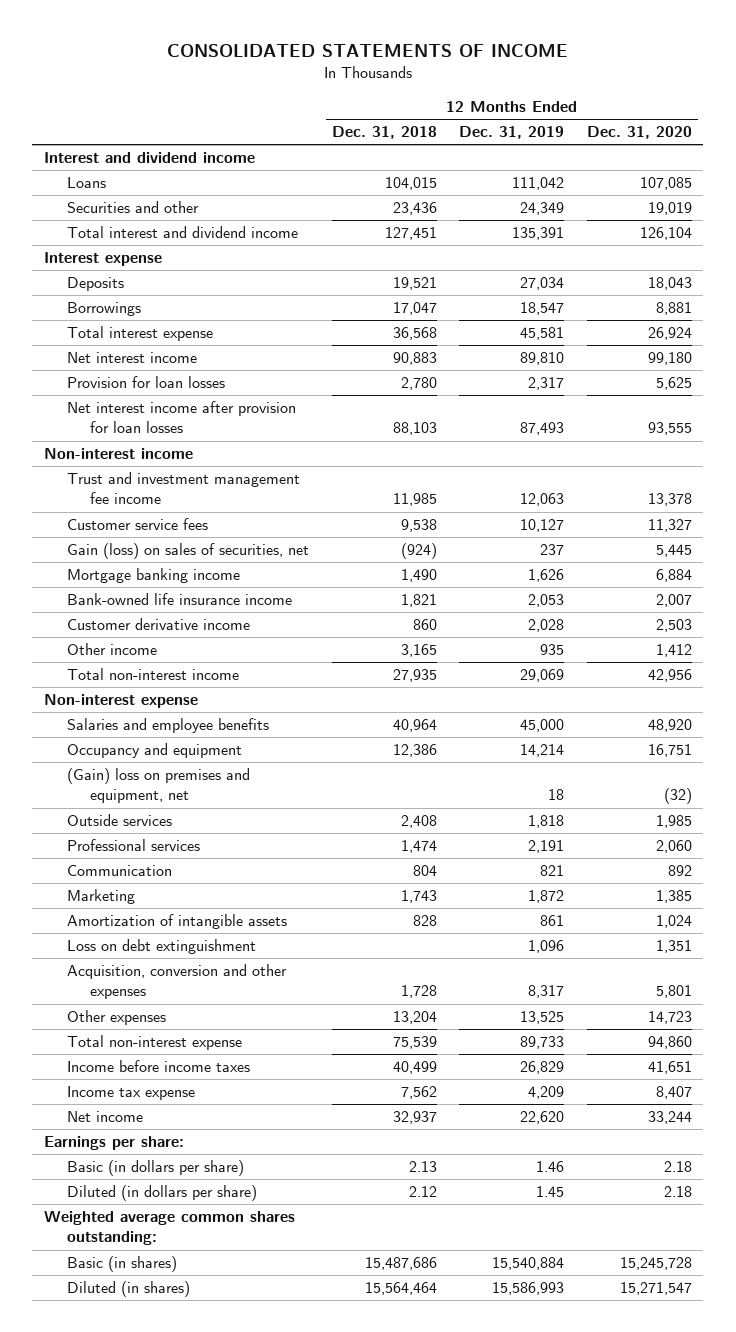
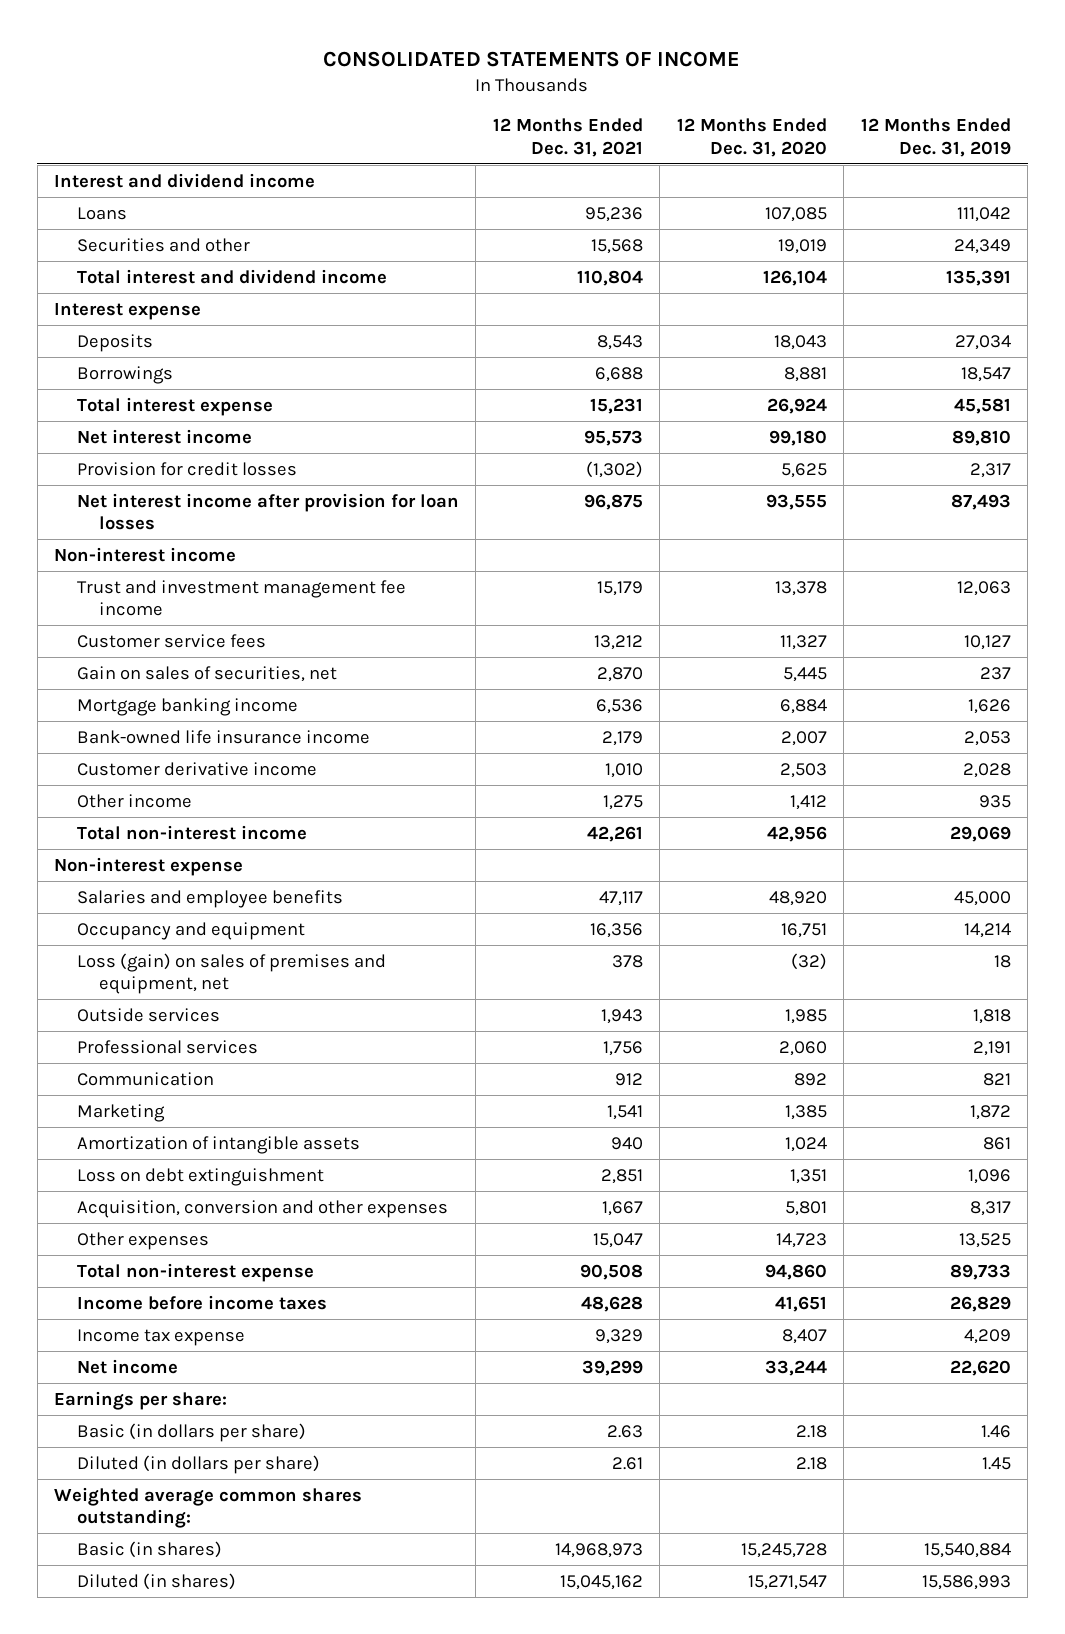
[331,126,437,140] Dec. 31, 2018 -> none
none -> [492,118,643,157] 12 Months Ended Dec. 31, 2021
[66,376,225,389] Provision for loan losses -> [76,461,297,476] Provision for credit losses
[66,543,309,560] Gain (loss) on sales of securities, net -> [76,665,337,682] Gain on sales of securities, net
[66,768,250,804] (Gain) loss on premises and equipment, net -> [76,952,386,995] Loss (gain) on sales of premises and equipment, net

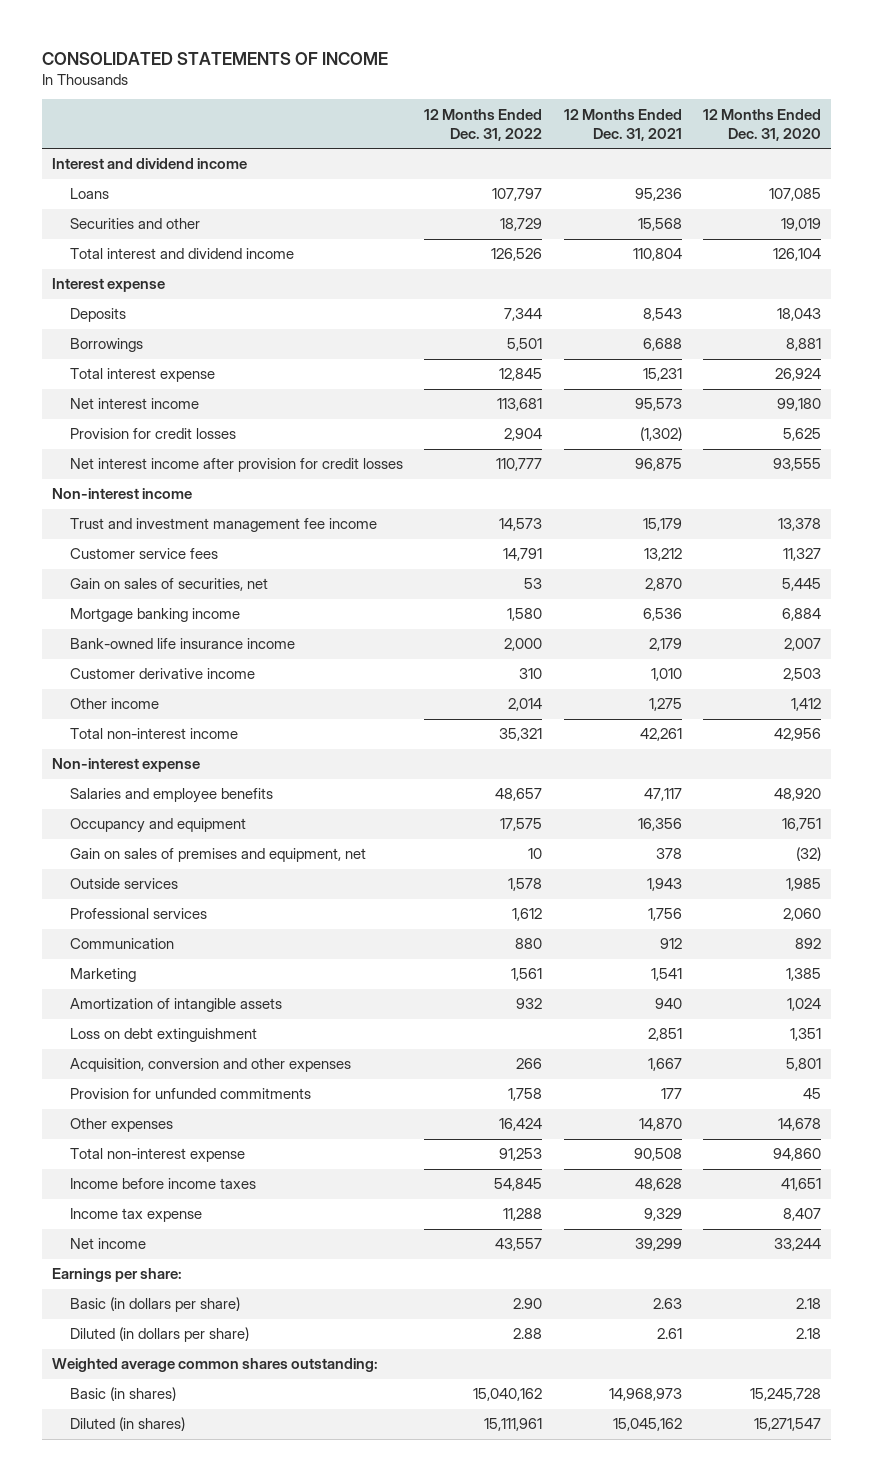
[860,118,1011,157] 12 Months Ended Dec. 31, 2019 -> none
none -> [424,108,543,141] 12 Months Ended Dec. 31, 2022
[76,492,459,531] Net interest income after provision for loan losses -> [70,458,404,473] Net interest income after provision for credit losses
[76,952,386,995] Loss (gain) on sales of premises and equipment, net -> [70,848,367,863] Gain on sales of premises and equipment, net
none -> [70,1088,312,1100] Provision for unfunded commitments
[592,1232,643,1248] 15,047 -> [638,1118,682,1132] 14,870
[775,1232,827,1248] 14,723 -> [777,1118,821,1132] 14,678

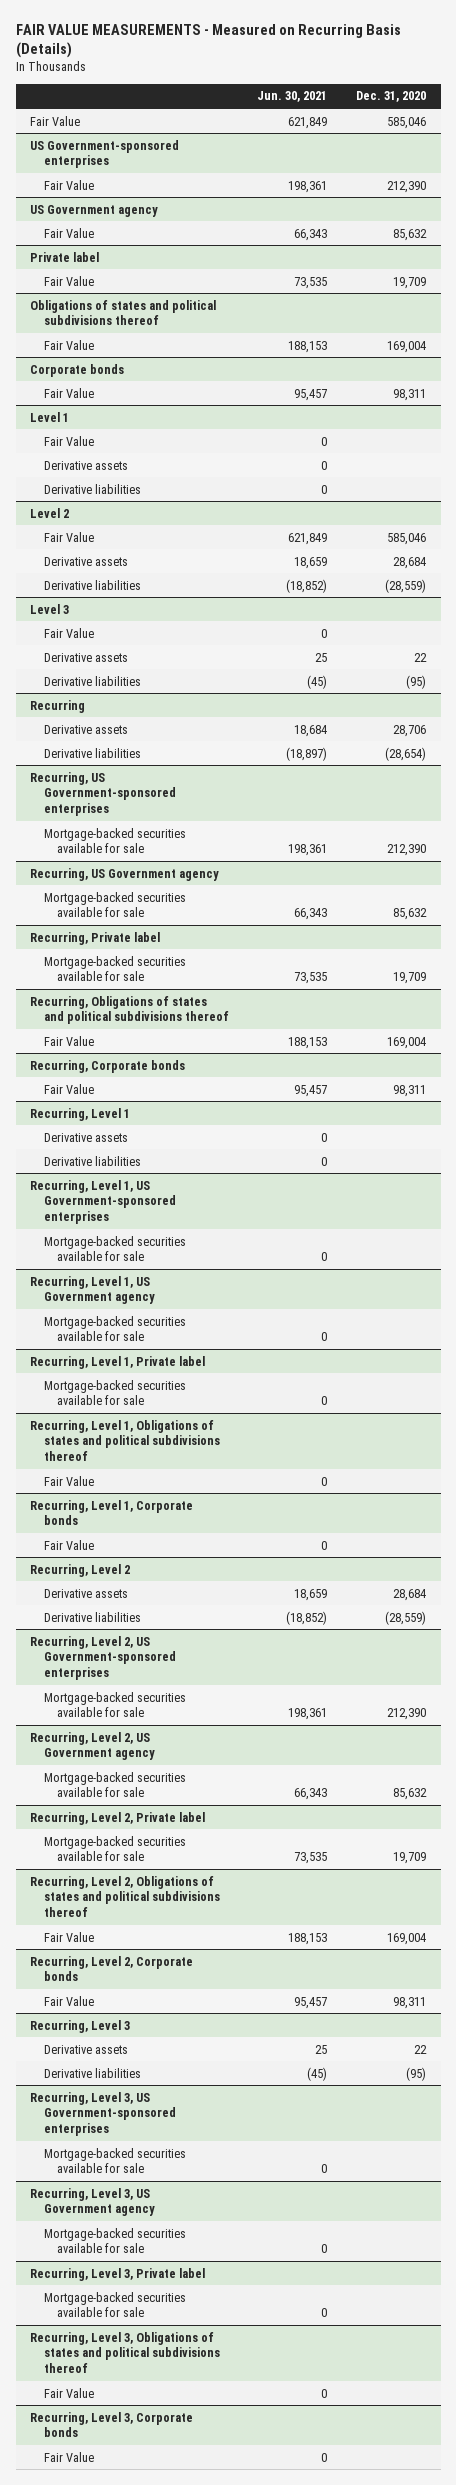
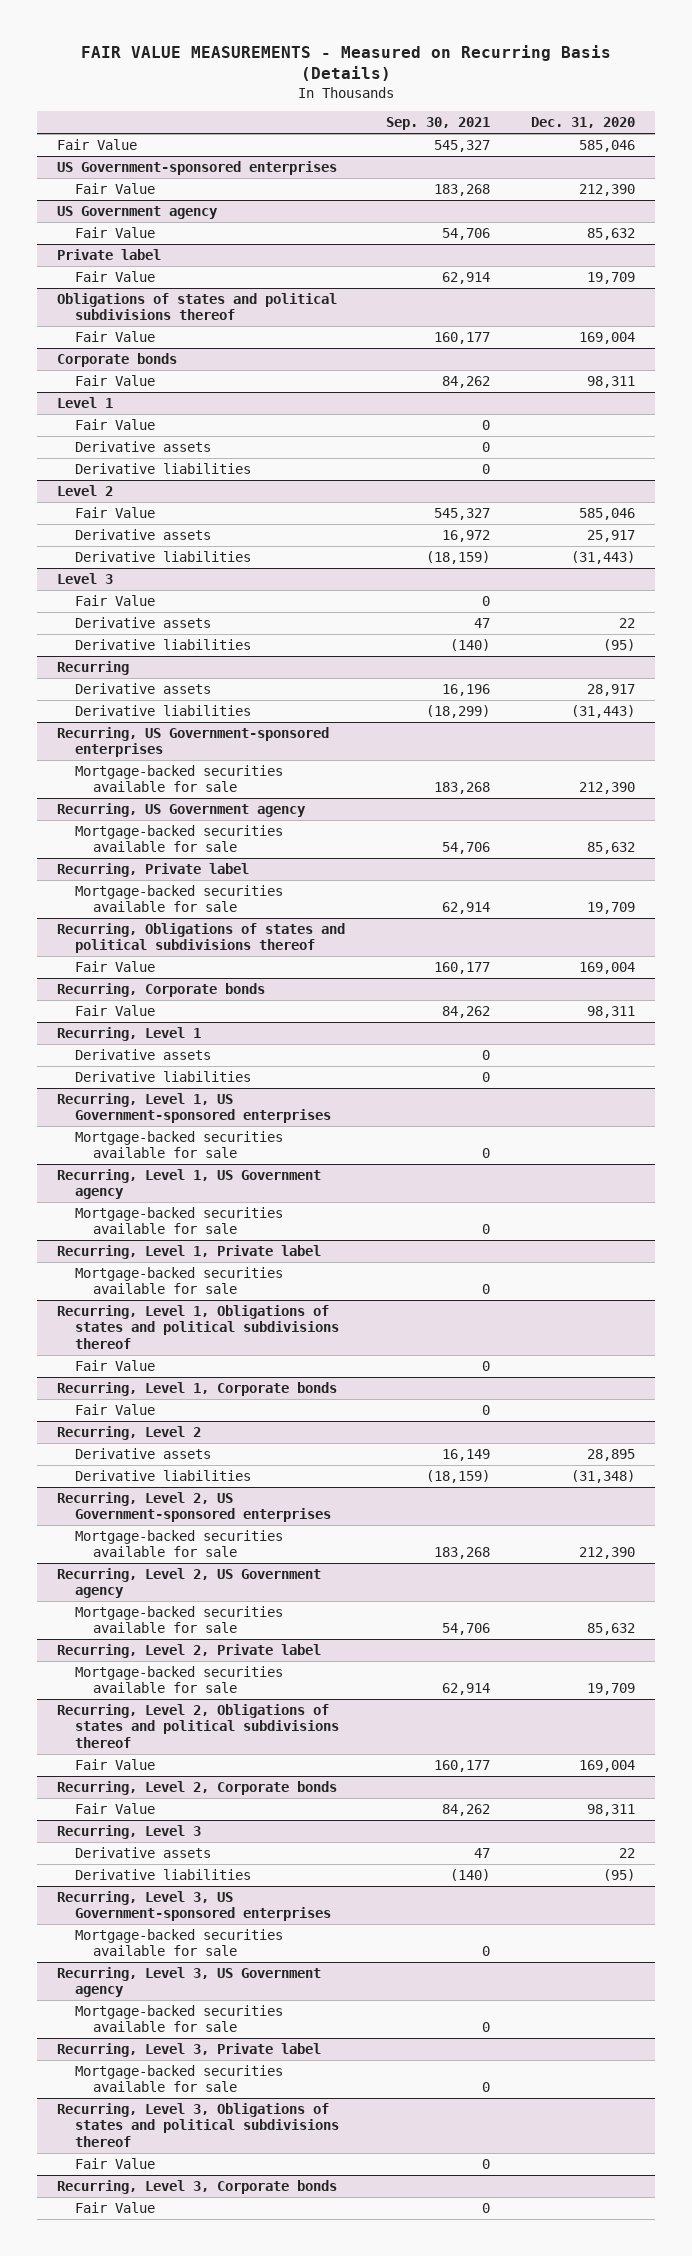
[257,91,328,103] Jun. 30, 2021 -> none
none -> [385,117,490,131] Sep. 30, 2021
[393,556,427,569] 28,684 -> [586,529,635,542] 25,917
[385,578,427,593] (28,559) -> [570,550,635,564] (31,443)
[393,724,427,737] 28,706 -> [586,683,635,696] 28,917
[385,746,427,761] (28,654) -> [570,704,635,718] (31,443)
[393,1588,427,1601] 28,684 -> [586,1448,635,1461] 28,895
[385,1610,427,1625] (28,559) -> [570,1469,635,1483] (31,348)

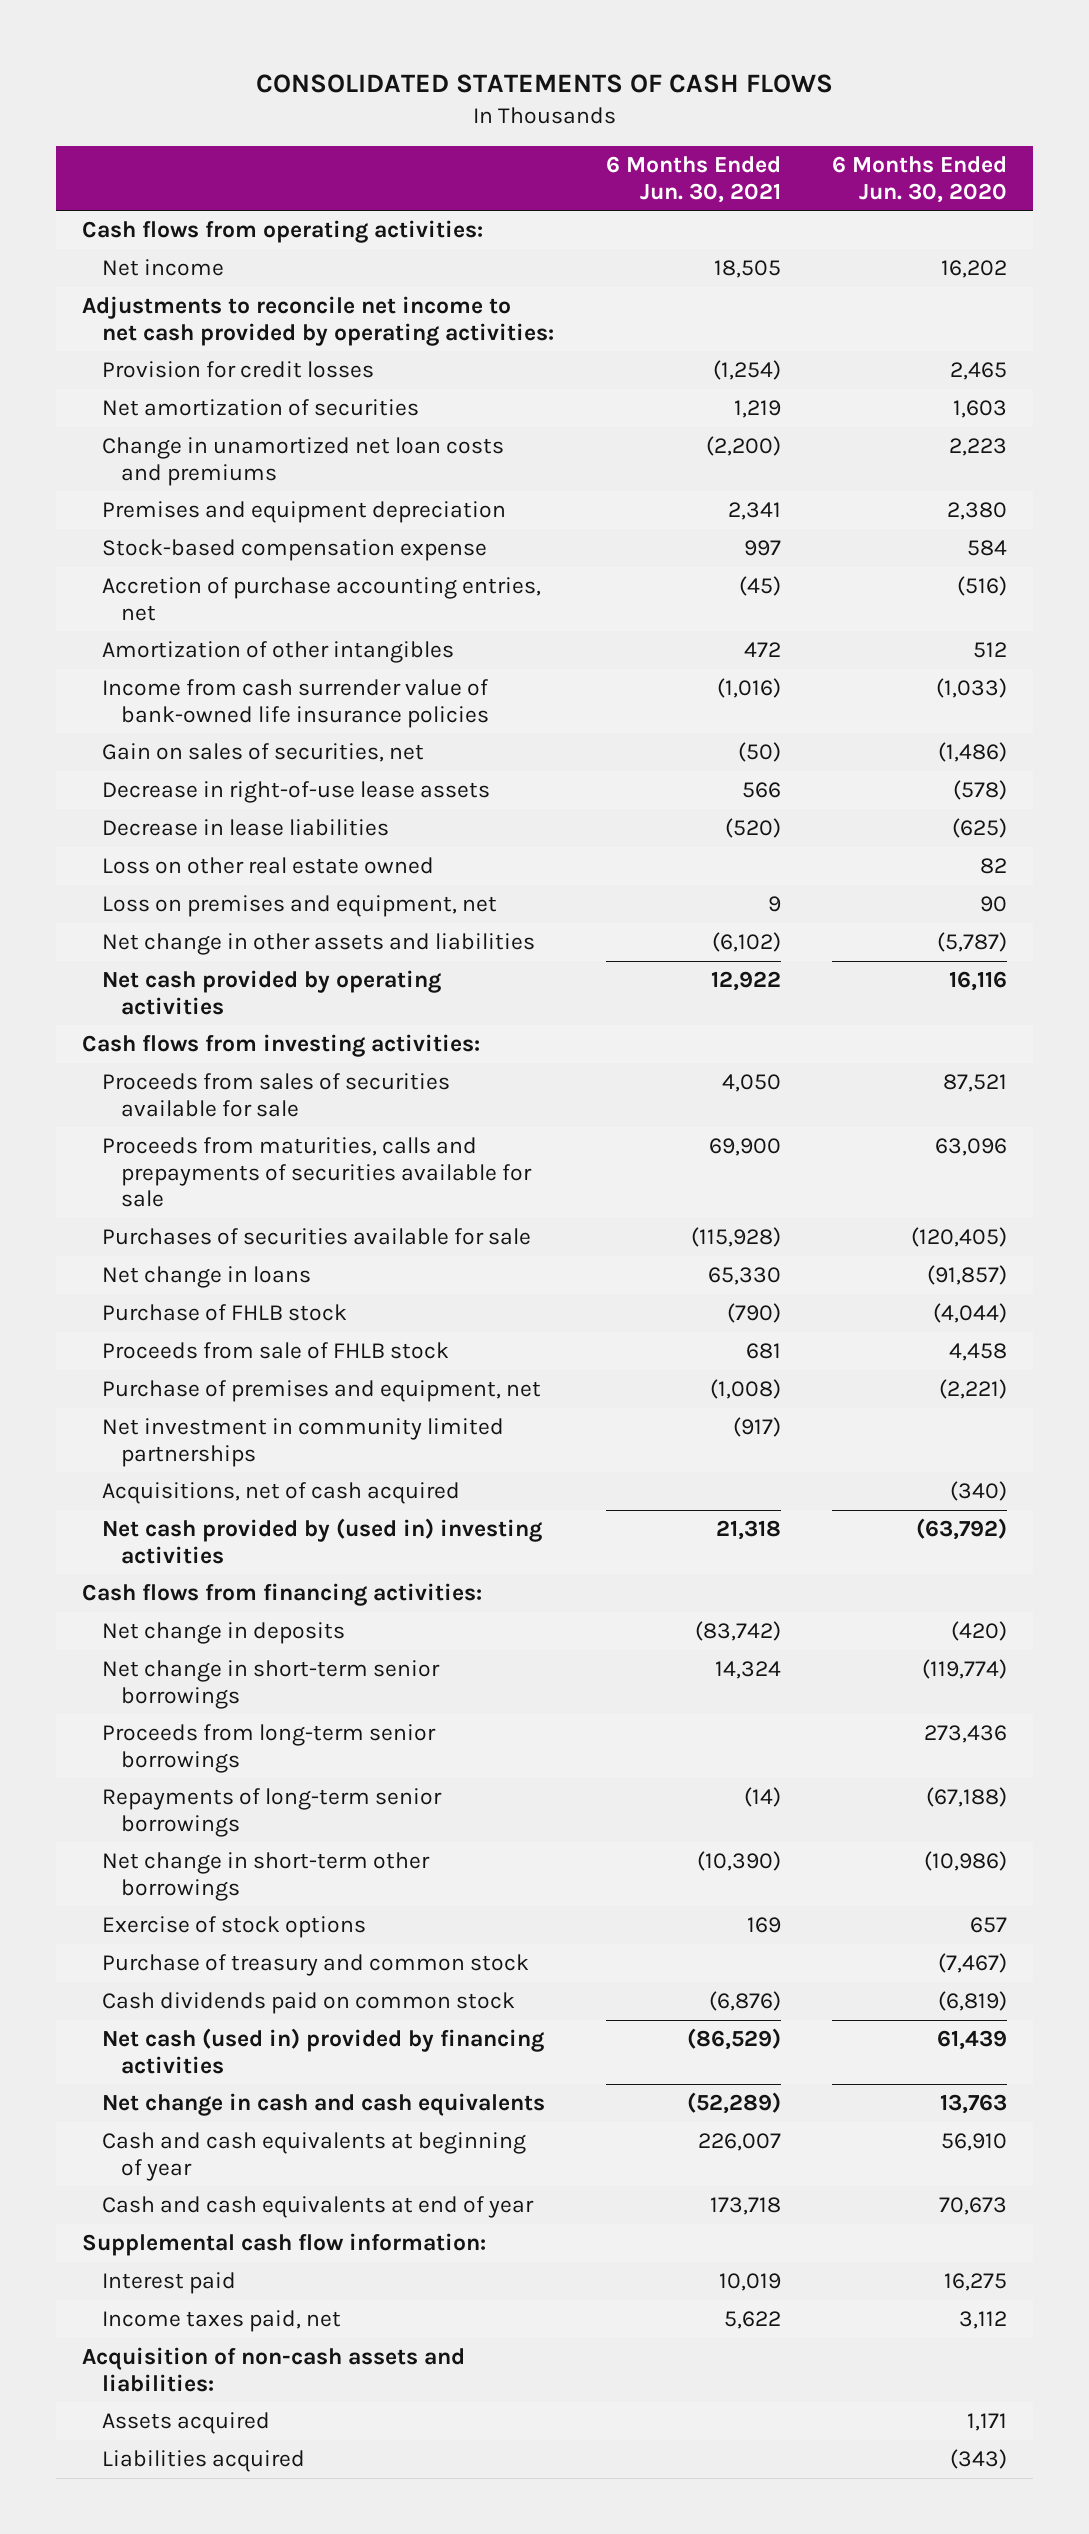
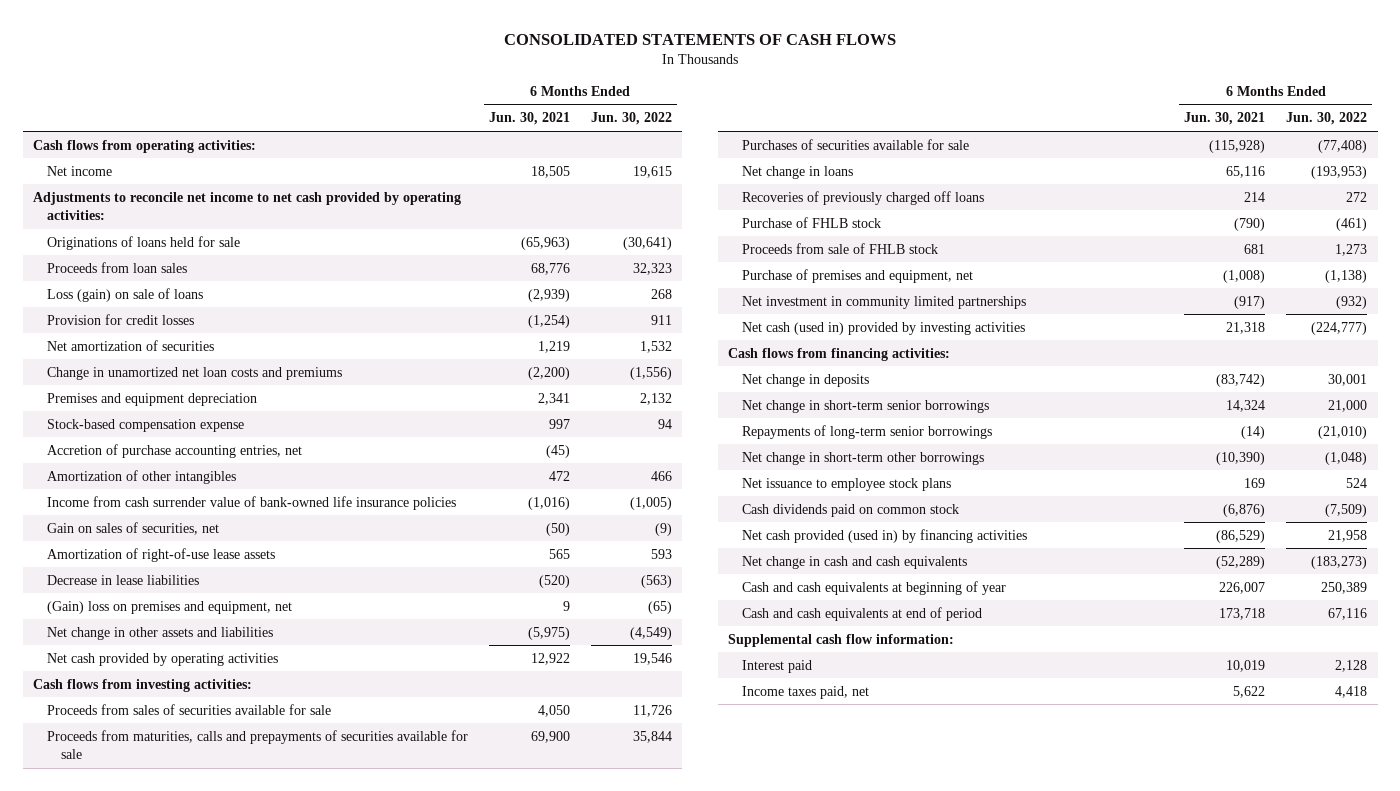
[832,155,1008,203] 6 Months Ended Jun. 30, 2020 -> none
none -> [590,112,672,126] Jun. 30, 2022
none -> [47,235,241,250] Originations of loans held for sale
none -> [47,261,188,273] Proceeds from loan sales
none -> [47,287,204,302] Loss (gain) on sale of loans
[101,781,490,804] Decrease in right-of-use lease assets -> [47,547,276,562] Amortization of right-of-use lease assets
[741,782,781,799] 566 -> [548,548,570,559] 565
[101,857,434,875] Loss on other real estate owned -> none
[101,895,497,918] Loss on premises and equipment, net -> [47,600,293,614] (Gain) loss on premises and equipment, net
[711,932,781,953] (6,102) -> [527,626,570,640] (5,975)
[707,1267,781,1286] 65,330 -> [1226,165,1266,178] 65,116
none -> [742,190,985,205] Recoveries of previously charged off loans
[101,1482,460,1505] Acquisitions, net of cash acquired -> none
[101,1518,542,1564] Net cash provided by (used in) investing activities -> [742,321,1026,335] Net cash (used in) provided by investing activities
[101,1724,436,1773] Proceeds from long-term senior borrowings -> none
[101,1954,529,1977] Purchase of treasury and common stock -> none
[101,1916,366,1939] Exercise of stock options -> [742,477,952,491] Net issuance to employee stock plans
[101,2028,544,2074] Net cash (used in) provided by financing activities -> [742,528,1028,543] Net cash provided (used in) by financing activities
[101,2196,534,2219] Cash and cash equivalents at end of year -> [742,606,983,621] Cash and cash equivalents at end of period
[82,2347,466,2392] Acquisition of non-cash assets and liabilities: -> none
[101,2412,270,2435] Assets acquired -> none
[101,2450,305,2473] Liabilities acquired -> none

